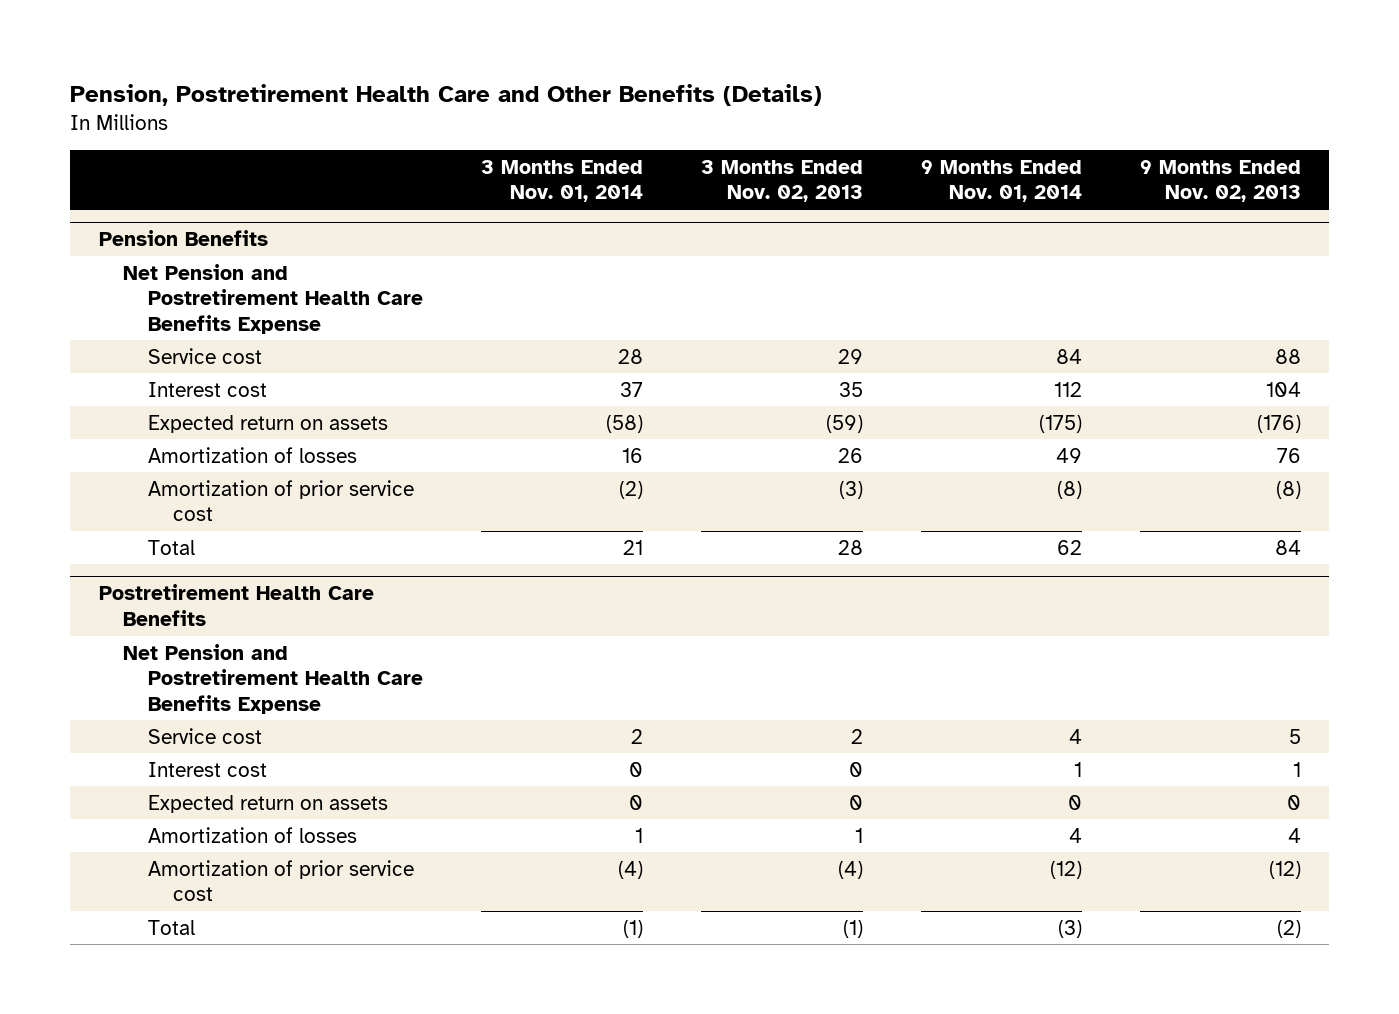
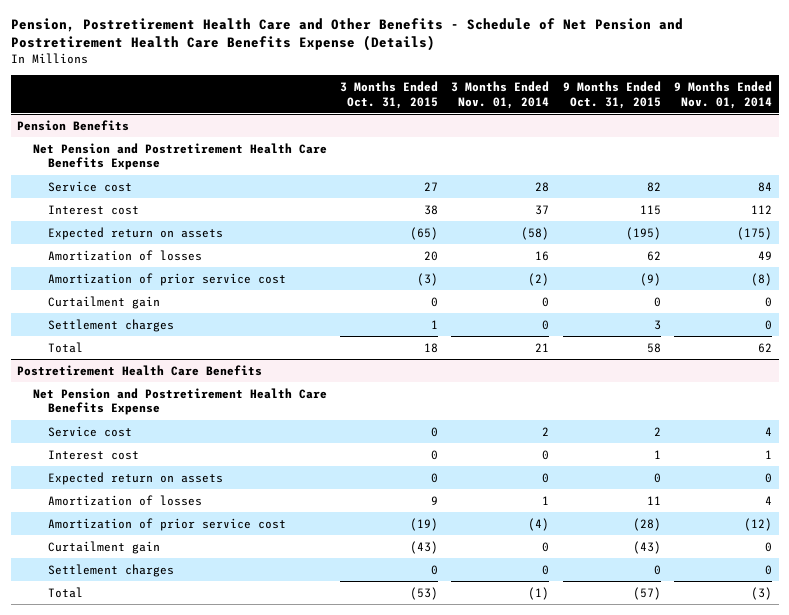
[69,83,822,106] Pension, Postretirement Health Care and Other Benefits (Details) -> [10,18,683,52] Pension, Postretirement Health Care and Other Benefits - Schedule of Net Pension and Postretirement Health Care Benefits Expense (Details)
[700,159,863,203] 3 Months Ended Nov. 02, 2013 -> none
[1139,159,1301,203] 9 Months Ended Nov. 02, 2013 -> none
none -> [340,80,439,109] 3 Months Ended Oct. 31, 2015
none -> [562,80,661,109] 9 Months Ended Oct. 31, 2015
none -> [48,295,161,309] Curtailment gain
none -> [48,318,175,332] Settlement charges
none -> [48,540,161,554] Curtailment gain
none -> [48,563,175,577] Settlement charges

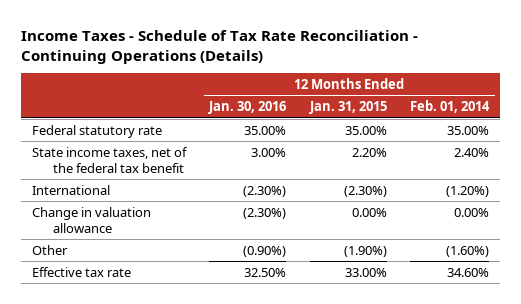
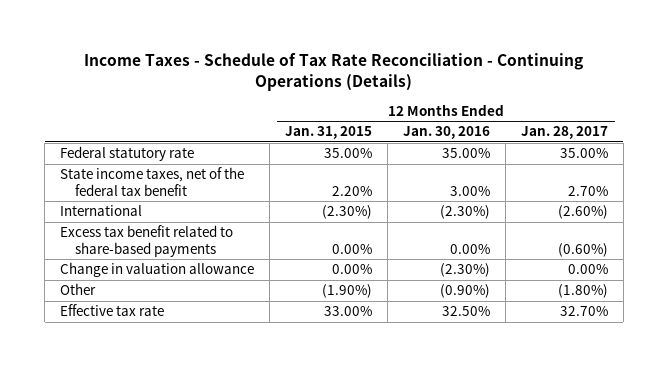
[409,100,490,114] Feb. 01, 2014 -> none
none -> [520,126,608,140] Jan. 28, 2017
none -> [60,225,234,257] Excess tax benefit related to share-based payments

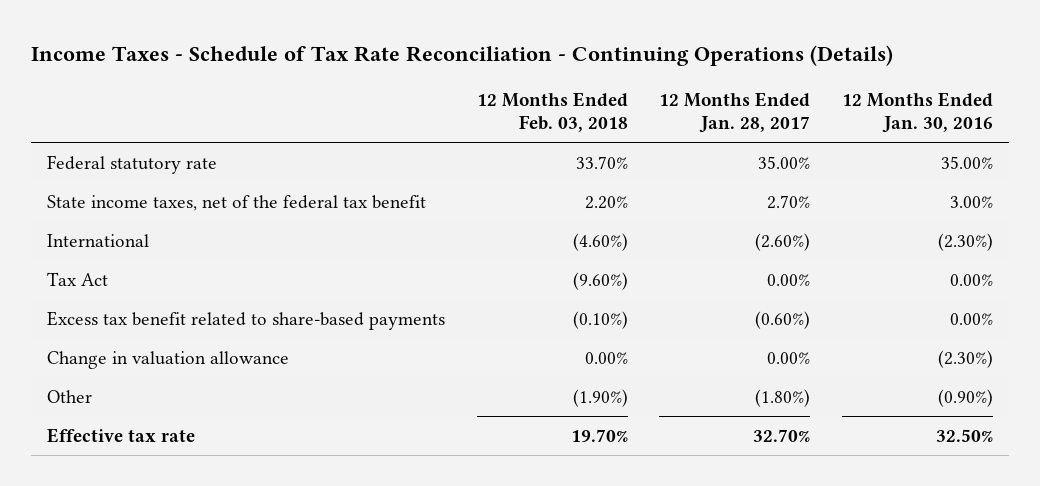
[284,126,372,140] Jan. 31, 2015 -> none
none -> [476,91,628,133] 12 Months Ended Feb. 03, 2018
none -> [46,271,108,286] Tax Act

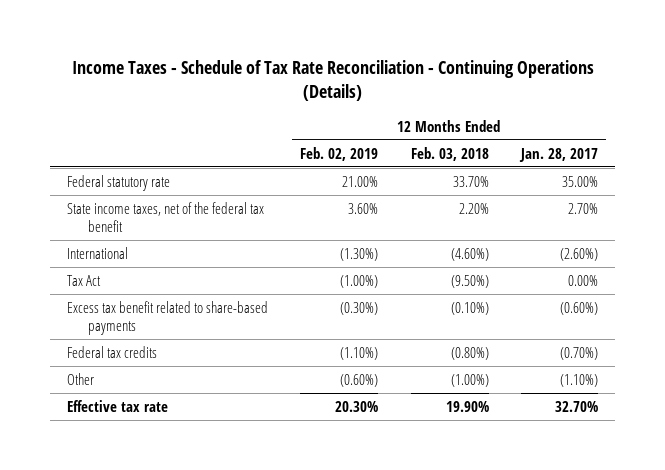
[842,91,994,134] 12 Months Ended Jan. 30, 2016 -> none
none -> [300,146,379,161] Feb. 02, 2019
[572,271,628,290] (9.60%) -> [450,274,489,288] (9.50%)
[46,350,289,369] Change in valuation allowance -> none
none -> [66,345,157,358] Federal tax credits
[572,388,628,407] (1.90%) -> [450,373,489,387] (1.00%)
[755,388,811,407] (1.80%) -> [560,373,599,387] (1.10%)
[570,428,628,442] 19.70% -> [445,400,489,412] 19.90%

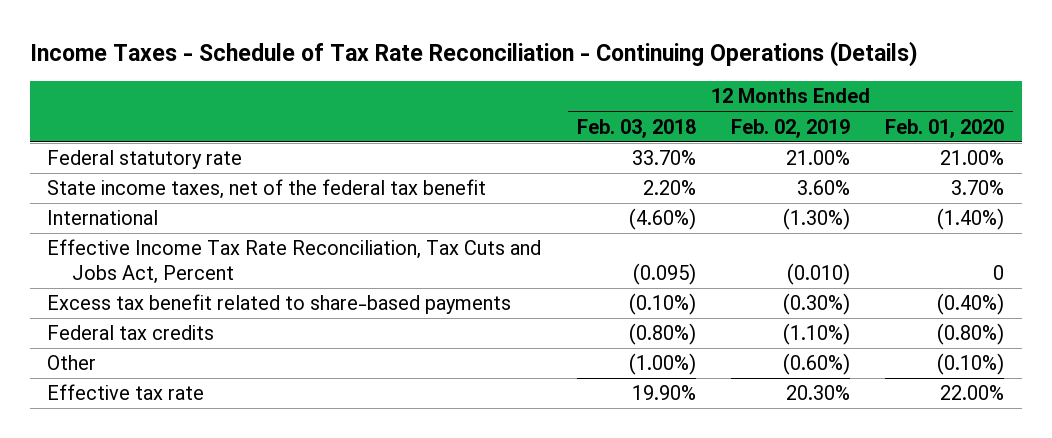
[519,147,599,162] Jan. 28, 2017 -> none
none -> [885,118,1005,138] Feb. 01, 2020
[66,274,101,286] Tax Act -> none
none -> [47,239,542,285] Effective Income Tax Rate Reconciliation, Tax Cuts and Jobs Act, Percent

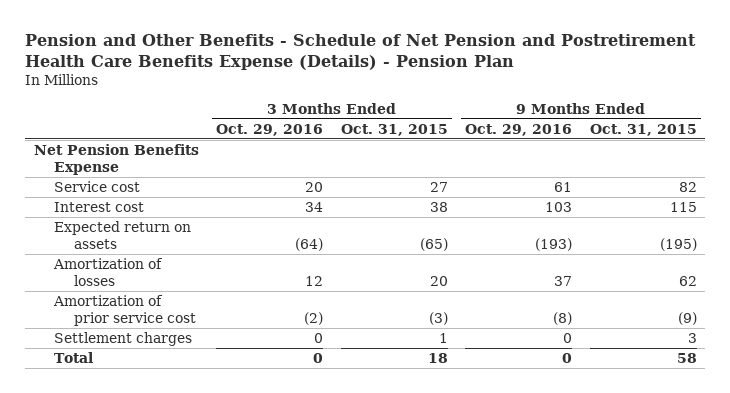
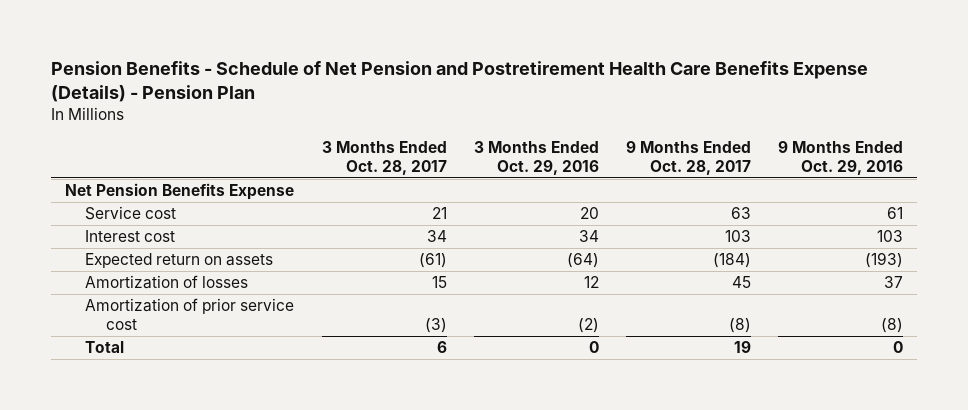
[25,34,697,71] Pension and Other Benefits - Schedule of Net Pension and Postretirement Health Care Benefits Expense (Details) - Pension Plan -> [51,61,869,103] Pension Benefits - Schedule of Net Pension and Postretirement Health Care Benefits Expense (Details) - Pension Plan
[340,123,448,136] Oct. 31, 2015 -> none
[589,123,697,136] Oct. 31, 2015 -> none
none -> [321,140,447,175] 3 Months Ended Oct. 28, 2017
none -> [626,140,752,175] 9 Months Ended Oct. 28, 2017
[53,331,192,346] Settlement charges -> none

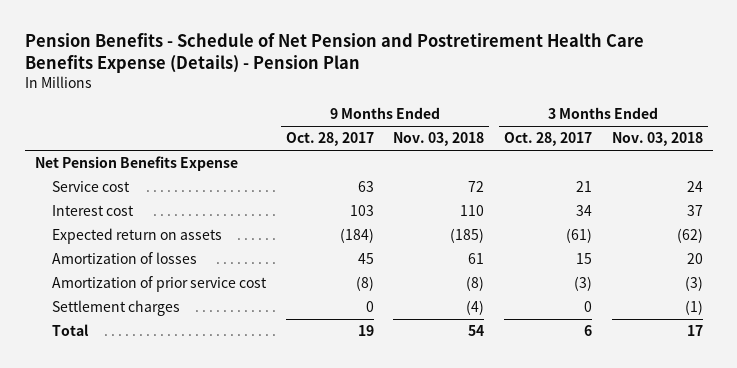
[473,140,599,175] 3 Months Ended Oct. 29, 2016 -> none
[778,140,904,175] 9 Months Ended Oct. 29, 2016 -> none
none -> [393,132,485,147] Nov. 03, 2018
none -> [611,132,703,147] Nov. 03, 2018
none -> [51,300,180,317] Settlement charges

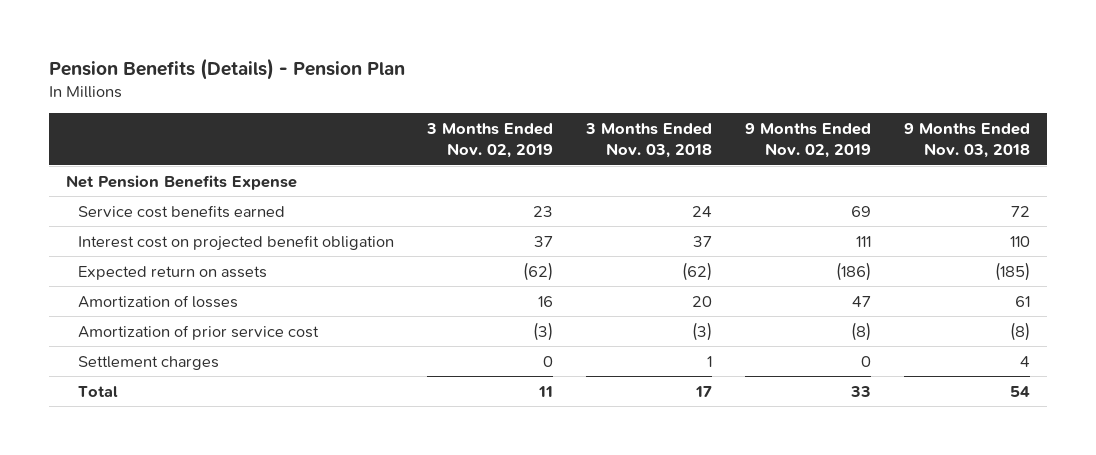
[24,32,644,73] Pension Benefits - Schedule of Net Pension and Postretirement Health Care Benefits Expense (Details) - Pension Plan -> [49,57,406,80] Pension Benefits (Details) - Pension Plan
[285,132,374,147] Oct. 28, 2017 -> none
[504,132,593,147] Oct. 28, 2017 -> none
none -> [426,122,554,159] 3 Months Ended Nov. 02, 2019
none -> [745,122,872,159] 9 Months Ended Nov. 02, 2019
[51,181,130,193] Service cost -> [78,204,286,218] Service cost benefits earned
[51,205,134,217] Interest cost -> [78,234,395,251] Interest cost on projected benefit obligation
[466,300,485,316] (4) -> [1020,355,1031,367] 4
[684,300,703,316] (1) -> [707,355,713,367] 1

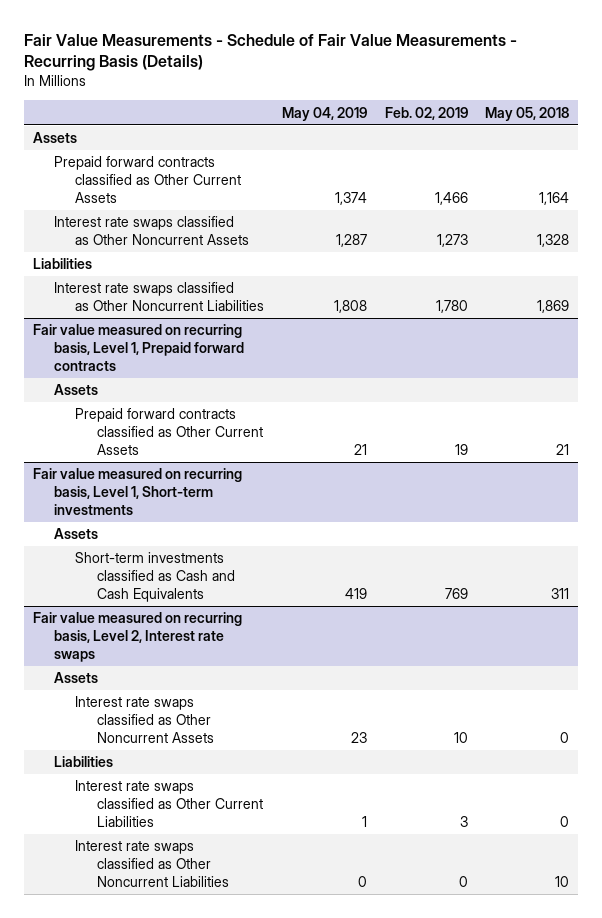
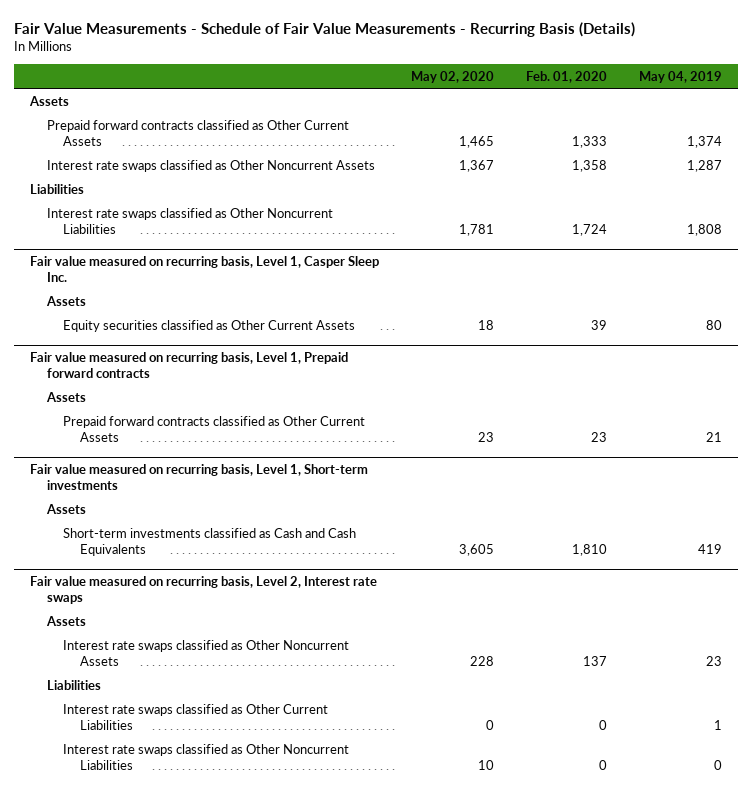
[384,106,468,120] Feb. 02, 2019 -> none
[485,106,570,121] May 05, 2018 -> none
none -> [411,70,495,83] May 02, 2020
none -> [526,70,608,83] Feb. 01, 2020
none -> [30,255,380,282] Fair value measured on recurring basis, Level 1, Casper Sleep Inc.
none -> [45,295,86,306] Assets
none -> [63,319,356,332] Equity securities classified as Other Current Assets

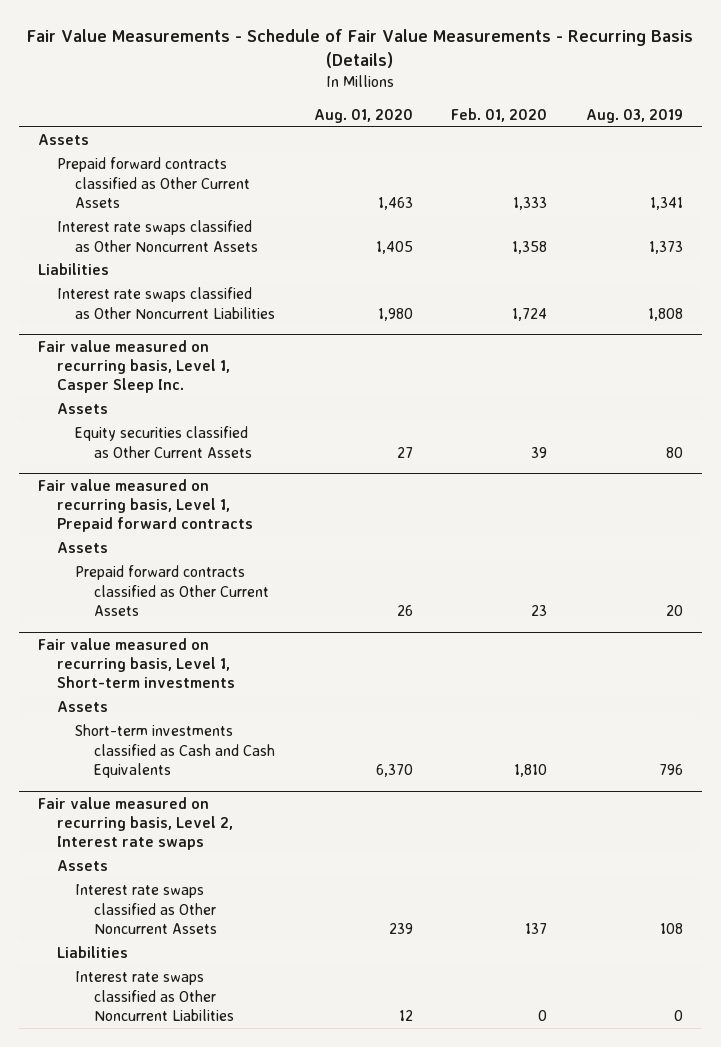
[411,70,495,83] May 02, 2020 -> none
[639,70,723,83] May 04, 2019 -> none
none -> [313,108,413,123] Aug. 01, 2020
none -> [586,108,684,123] Aug. 03, 2019
[63,703,329,730] Interest rate swaps classified as Other Current Liabilities -> none

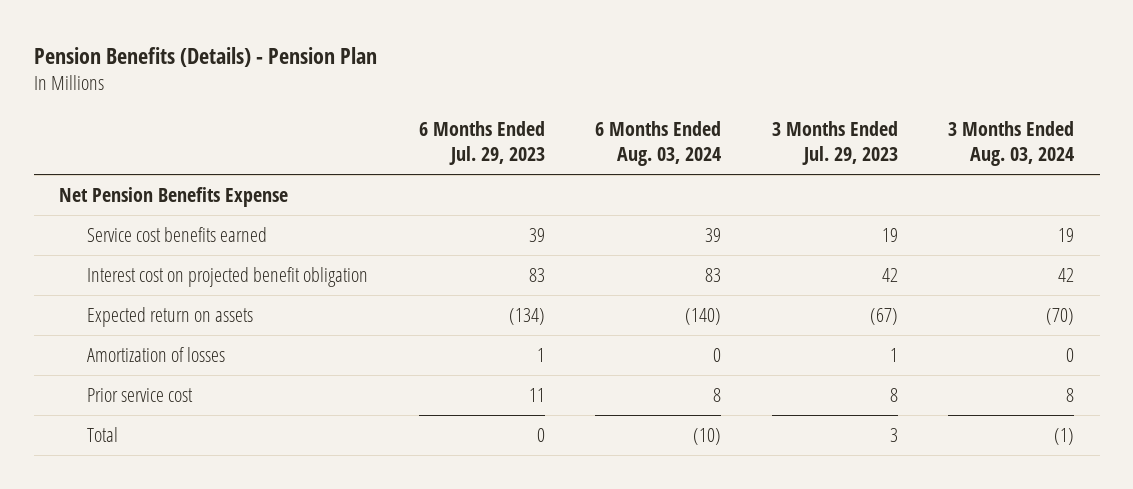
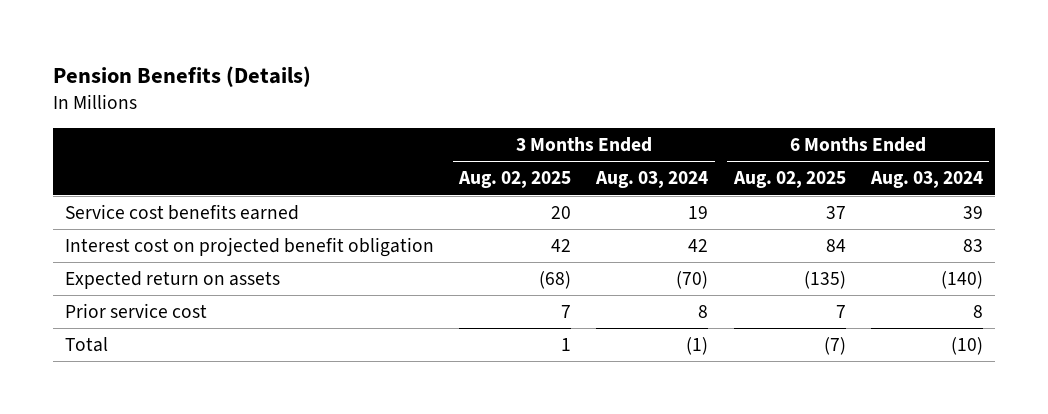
[33,46,377,67] Pension Benefits (Details) - Pension Plan -> [52,65,311,87] Pension Benefits (Details)
[418,121,545,165] 6 Months Ended Jul. 29, 2023 -> none
[771,121,898,165] 3 Months Ended Jul. 29, 2023 -> none
none -> [458,171,572,189] Aug. 02, 2025
none -> [732,171,846,189] Aug. 02, 2025
[58,187,288,208] Net Pension Benefits Expense -> none
[87,347,226,363] Amortization of losses -> none

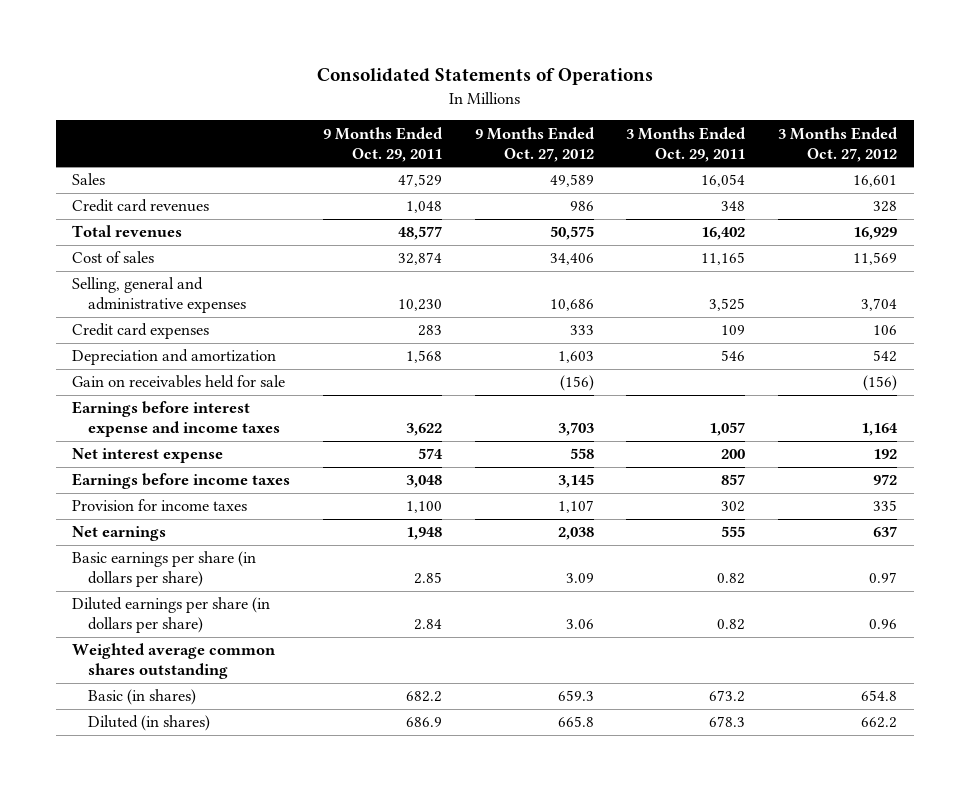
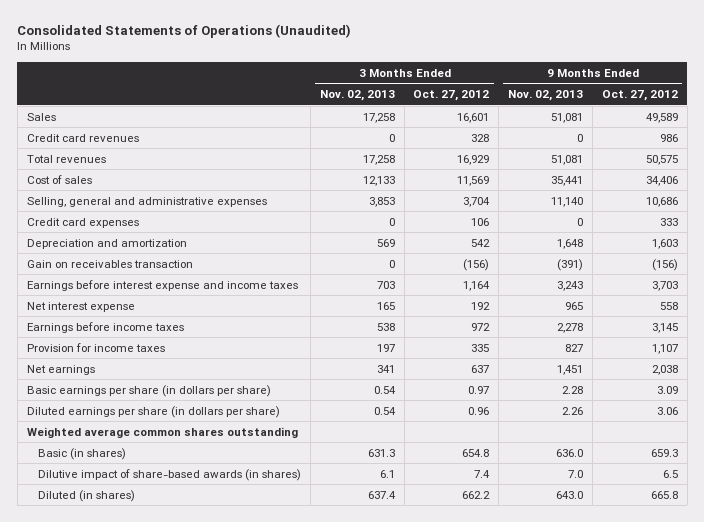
[316,68,653,86] Consolidated Statements of Operations -> [17,23,352,38] Consolidated Statements of Operations (Unaudited)
[322,126,443,162] 9 Months Ended Oct. 29, 2011 -> none
[626,126,747,162] 3 Months Ended Oct. 29, 2011 -> none
none -> [319,89,395,101] Nov. 02, 2013
none -> [508,89,584,101] Nov. 02, 2013
[72,375,286,389] Gain on receivables held for sale -> [26,259,193,268] Gain on receivables transaction
none -> [38,468,302,481] Dilutive impact of share-based awards (in shares)

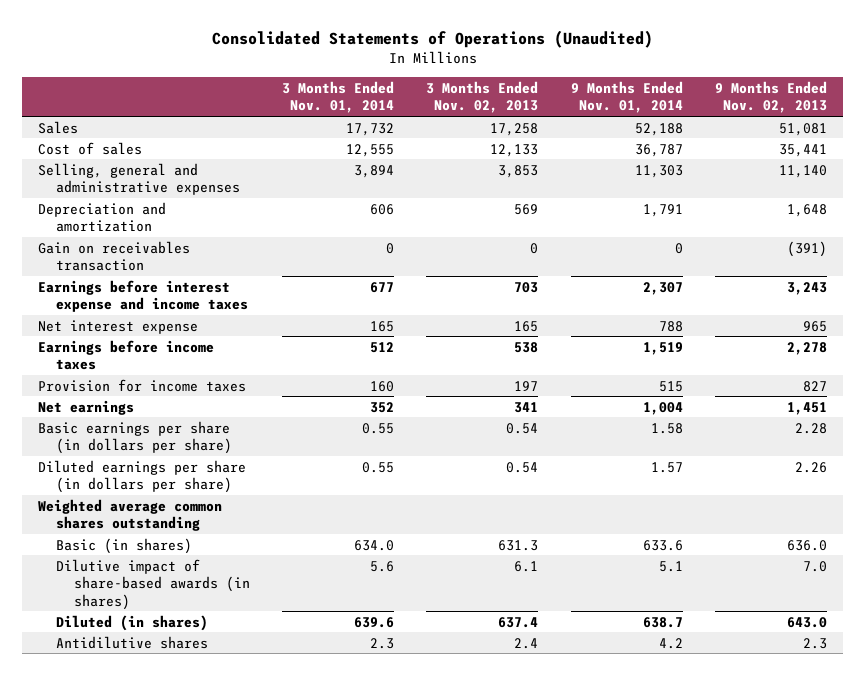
[413,89,490,101] Oct. 27, 2012 -> none
[601,89,678,101] Oct. 27, 2012 -> none
none -> [282,80,395,114] 3 Months Ended Nov. 01, 2014
none -> [570,80,683,114] 9 Months Ended Nov. 01, 2014
[26,133,139,142] Credit card revenues -> none
[26,154,106,163] Total revenues -> none
[26,217,139,228] Credit card expenses -> none
none -> [56,635,209,649] Antidilutive shares

